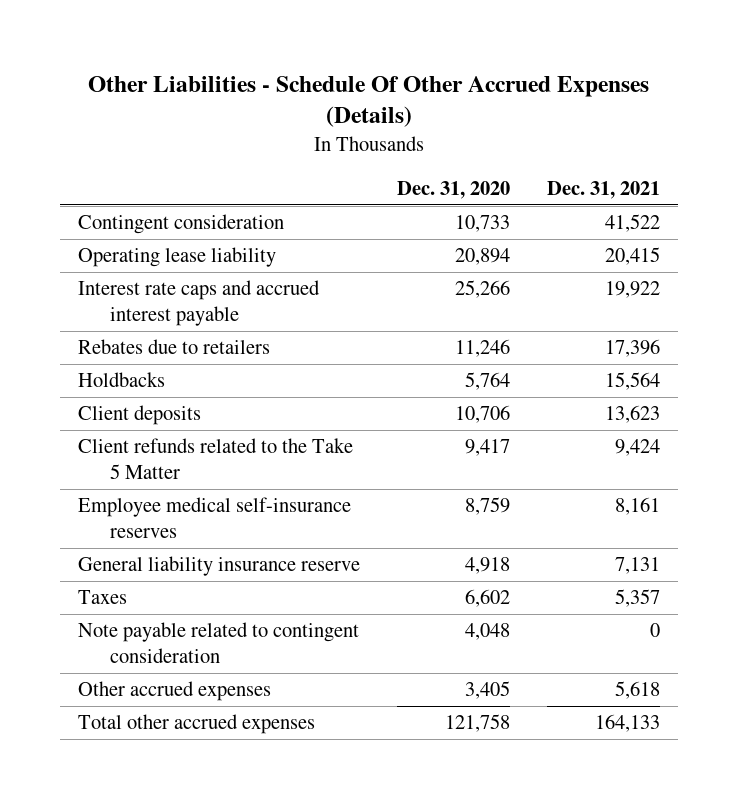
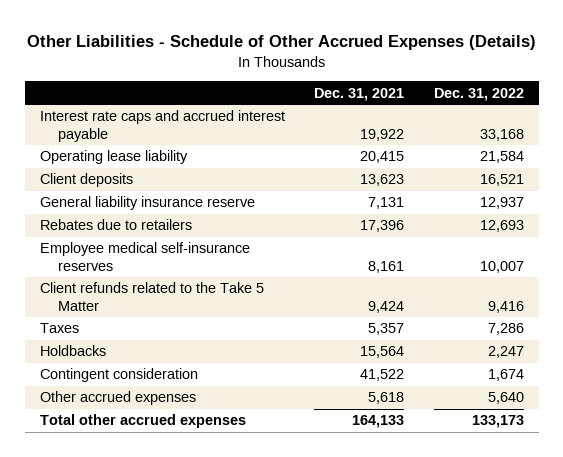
[88,75,650,128] Other Liabilities - Schedule Of Other Accrued Expenses (Details) -> [26,35,536,51] Other Liabilities - Schedule of Other Accrued Expenses (Details)
[397,180,511,199] Dec. 31, 2020 -> none
none -> [433,87,524,101] Dec. 31, 2022
[78,247,277,268] Operating lease liability -> [39,150,188,165] Operating lease liability
[78,339,271,355] Rebates due to retailers -> [39,219,192,231] Rebates due to retailers
[78,497,352,539] Employee medical self-insurance reserves -> [39,242,250,271] Employee medical self-insurance reserves
[78,438,354,480] Client refunds related to the Take 5 Matter -> [39,282,264,311] Client refunds related to the Take 5 Matter
[78,622,360,664] Note payable related to contingent consideration -> none
[78,372,166,388] Holdbacks -> [39,345,106,357] Holdbacks
[78,214,285,235] Contingent consideration -> [39,368,198,383] Contingent consideration

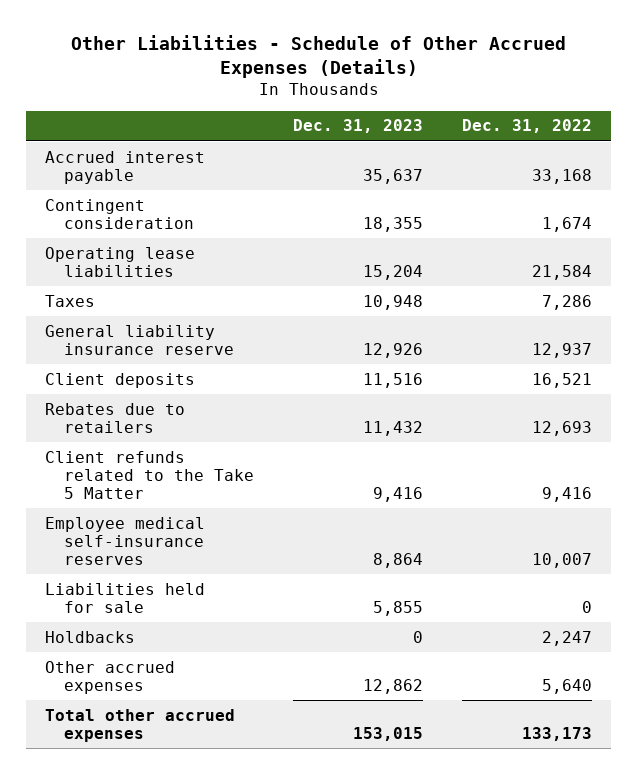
[314,87,405,101] Dec. 31, 2021 -> none
none -> [292,119,423,134] Dec. 31, 2023
[39,110,285,142] Interest rate caps and accrued interest payable -> [45,150,206,184] Accrued interest payable
[39,368,198,383] Contingent consideration -> [45,198,195,229] Contingent consideration
[39,150,188,165] Operating lease liability -> [45,246,196,277] Operating lease liabilities
[39,323,79,334] Taxes -> [45,294,96,307] Taxes
[39,173,133,188] Client deposits -> [45,372,196,388] Client deposits
[39,242,250,271] Employee medical self-insurance reserves -> [45,516,206,565] Employee medical self-insurance reserves
none -> [45,582,206,613] Liabilities held for sale

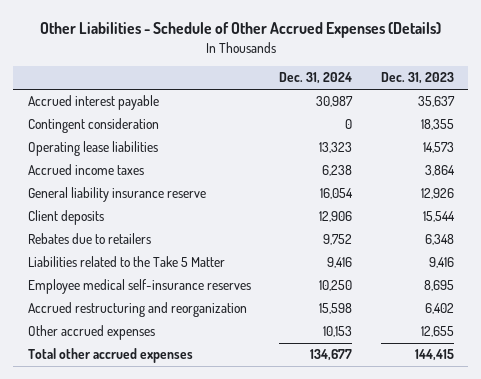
[461,119,592,134] Dec. 31, 2022 -> none
none -> [279,72,353,85] Dec. 31, 2024
[45,294,96,307] Taxes -> none
[362,264,423,280] 15,204 -> [422,142,454,154] 14,573
none -> [27,164,144,176] Accrued income taxes
[45,582,206,613] Liabilities held for sale -> none
[45,630,136,643] Holdbacks -> none
[362,372,423,388] 11,516 -> [422,211,455,223] 15,544
[362,420,423,436] 11,432 -> [424,234,454,246] 6,348
[45,450,255,499] Client refunds related to the Take 5 Matter -> [27,256,225,268] Liabilities related to the Take 5 Matter
[372,552,423,568] 8,864 -> [423,280,454,292] 8,695
none -> [27,302,247,318] Accrued restructuring and reorganization
[362,678,423,694] 12,862 -> [420,326,454,338] 12,655
[352,726,423,741] 153,015 -> [414,349,454,362] 144,415

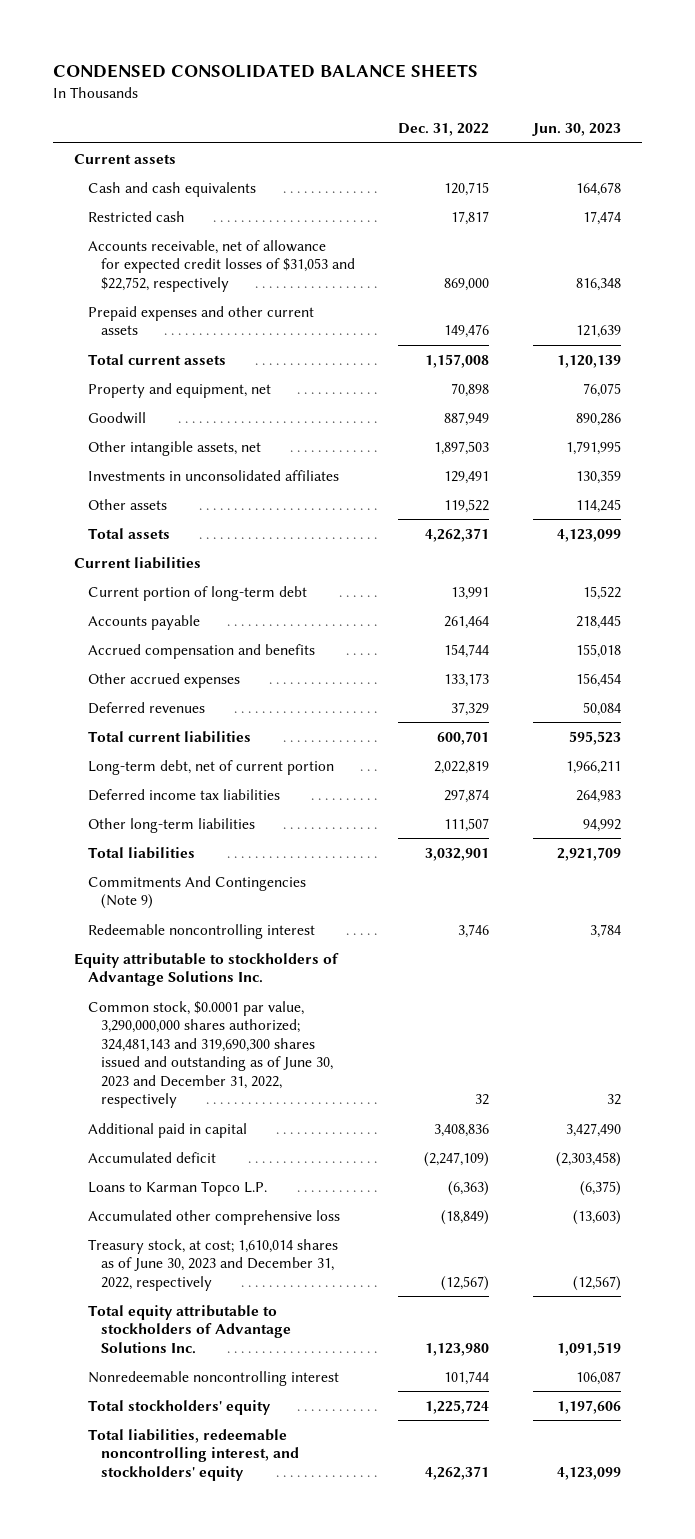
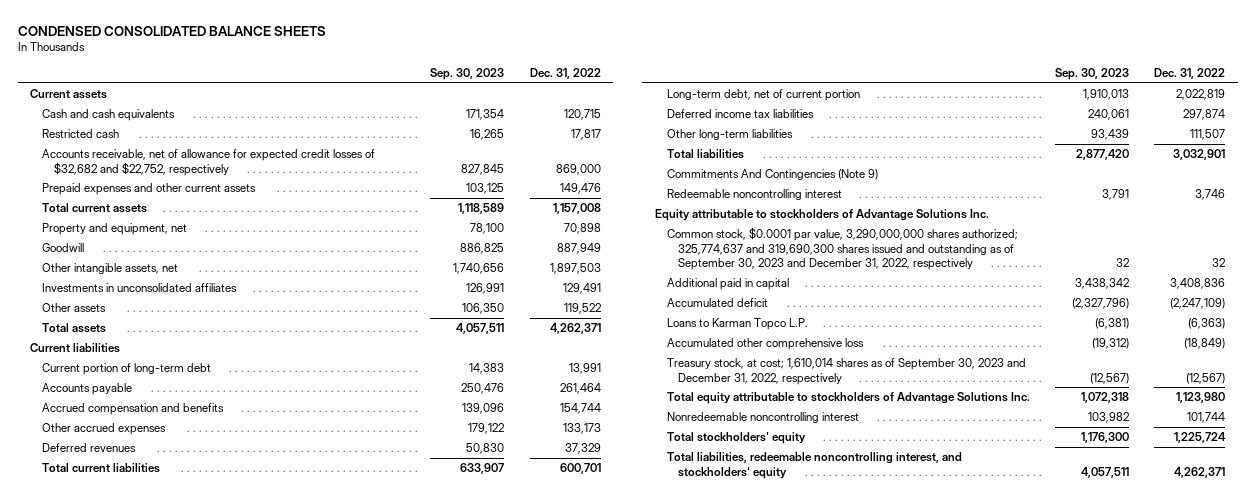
[531,123,621,137] Jun. 30, 2023 -> none
none -> [430,68,505,81] Sep. 30, 2023
[87,239,356,292] Accounts receivable, net of allowance for expected credit losses of $31,053 and $22,752, respectively -> [42,148,376,176] Accounts receivable, net of allowance for expected credit losses of $32,682 and $22,752, respectively
[87,1000,334,1109] Common stock, $0.0001 par value, 3,290,000,000 shares authorized; 324,481,143 and 319,690,300 shares issued and outstanding as of June 30, 2023 and December 31, 2022, respectively -> [666,226,1018,271] Common stock, $0.0001 par value, 3,290,000,000 shares authorized; 325,774,637 and 319,690,300 shares issued and outstanding as of September 30, 2023 and December 31, 2022, respectively
[87,1238,338,1291] Treasury stock, at cost; 1,610,014 shares as of June 30, 2023 and December 31, 2022, respectively -> [666,357,1026,385] Treasury stock, at cost; 1,610,014 shares as of September 30, 2023 and December 31, 2022, respectively

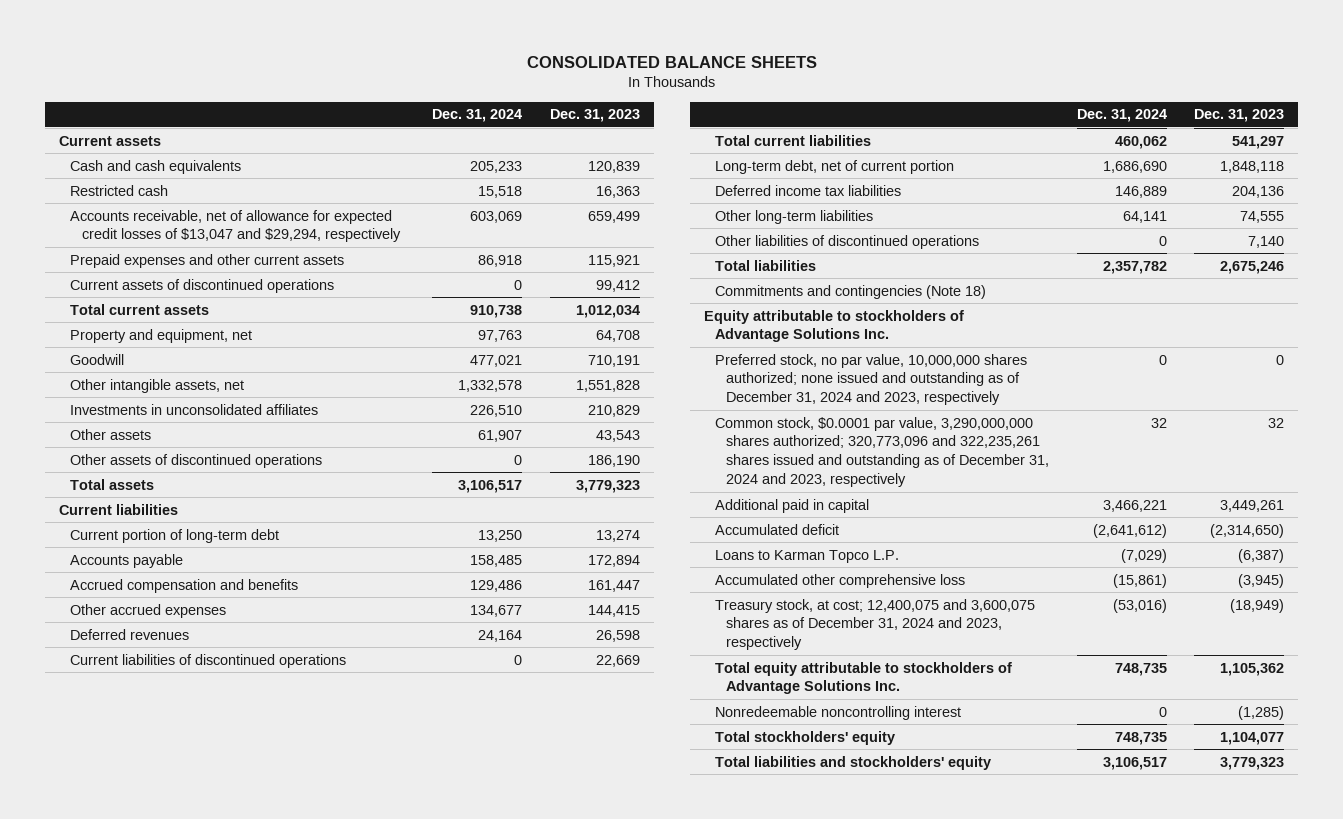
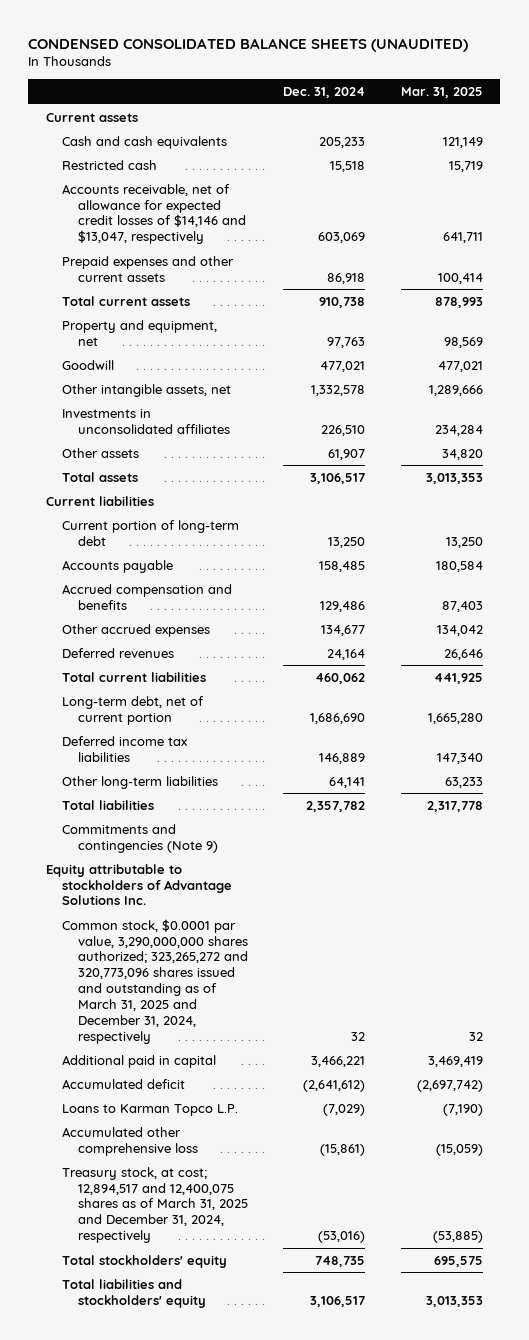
[526,55,817,68] CONSOLIDATED BALANCE SHEETS -> [28,37,469,52] CONDENSED CONSOLIDATED BALANCE SHEETS (UNAUDITED)
[549,109,640,123] Dec. 31, 2023 -> none
none -> [400,87,483,99] Mar. 31, 2025
[70,209,401,243] Accounts receivable, net of allowance for expected credit losses of $13,047 and $29,294, respectively -> [61,183,246,245] Accounts receivable, net of allowance for expected credit losses of $14,146 and $13,047, respectively
[70,278,335,293] Current assets of discontinued operations -> none
[70,453,323,468] Other assets of discontinued operations -> none
[70,653,347,668] Current liabilities of discontinued operations -> none
[714,234,979,249] Other liabilities of discontinued operations -> none
[714,284,986,299] Commitments and contingencies (Note 18) -> [61,823,218,853] Commitments and contingencies (Note 9)
[714,353,1027,406] Preferred stock, no par value, 10,000,000 shares authorized; none issued and outstanding as of December 31, 2024 and 2023, respectively -> none
[714,416,1050,488] Common stock, $0.0001 par value, 3,290,000,000 shares authorized; 320,773,096 and 322,235,261 shares issued and outstanding as of December 31, 2024 and 2023, respectively -> [61,918,248,1044] Common stock, $0.0001 par value, 3,290,000,000 shares authorized; 323,265,272 and 320,773,096 shares issued and outstanding as of March 31, 2025 and December 31, 2024, respectively
[714,661,1012,695] Total equity attributable to stockholders of Advantage Solutions Inc. -> none
[714,705,961,720] Nonredeemable noncontrolling interest -> none
[714,598,1035,651] Treasury stock, at cost; 12,400,075 and 3,600,075 shares as of December 31, 2024 and 2023, respectively -> [61,1166,248,1244] Treasury stock, at cost; 12,894,517 and 12,400,075 shares as of March 31, 2025 and December 31, 2024, respectively

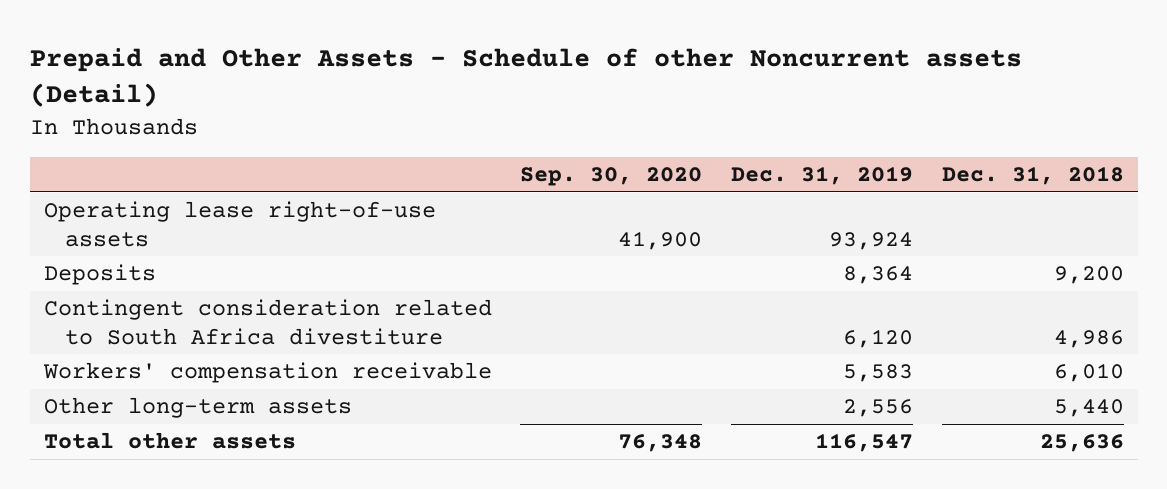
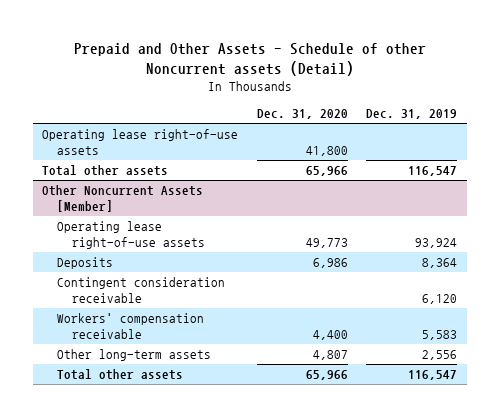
[520,167,703,187] Sep. 30, 2020 -> none
[941,166,1124,186] Dec. 31, 2018 -> none
none -> [256,108,348,119] Dec. 31, 2020
none -> [42,129,239,155] Operating lease right-of-use assets
none -> [42,165,169,177] Total other assets
none -> [42,185,204,212] Other Noncurrent Assets [Member]
[43,299,492,345] Contingent consideration related to South Africa divestiture -> [56,277,225,303] Contingent consideration receivable

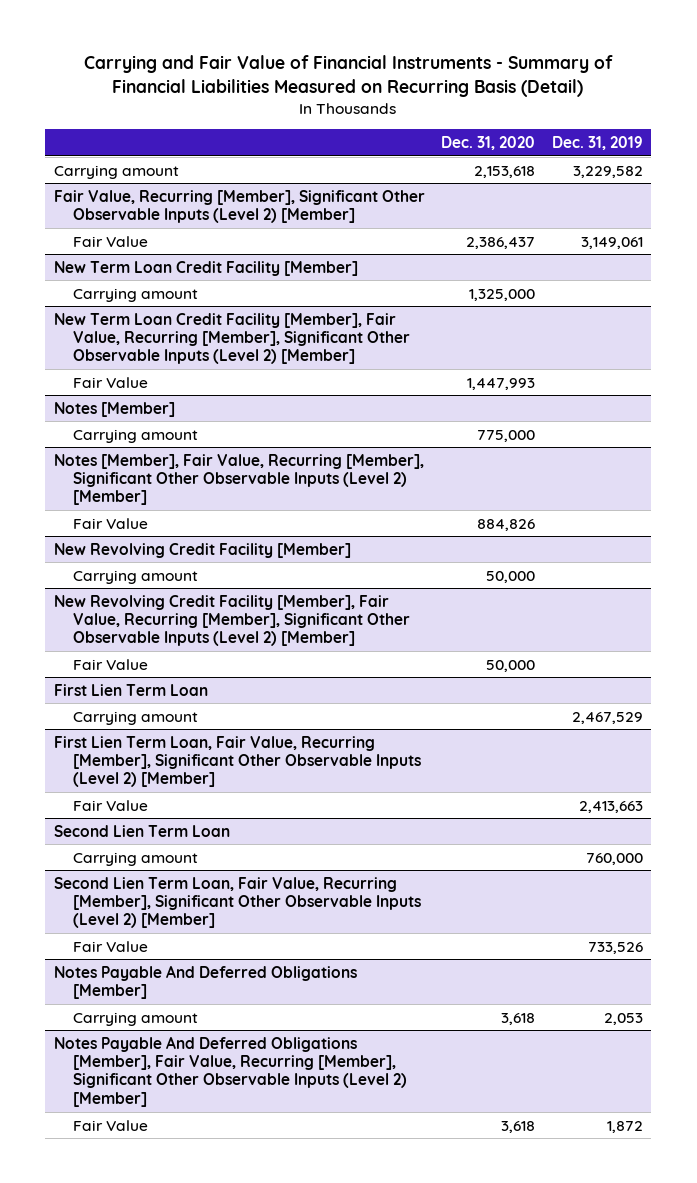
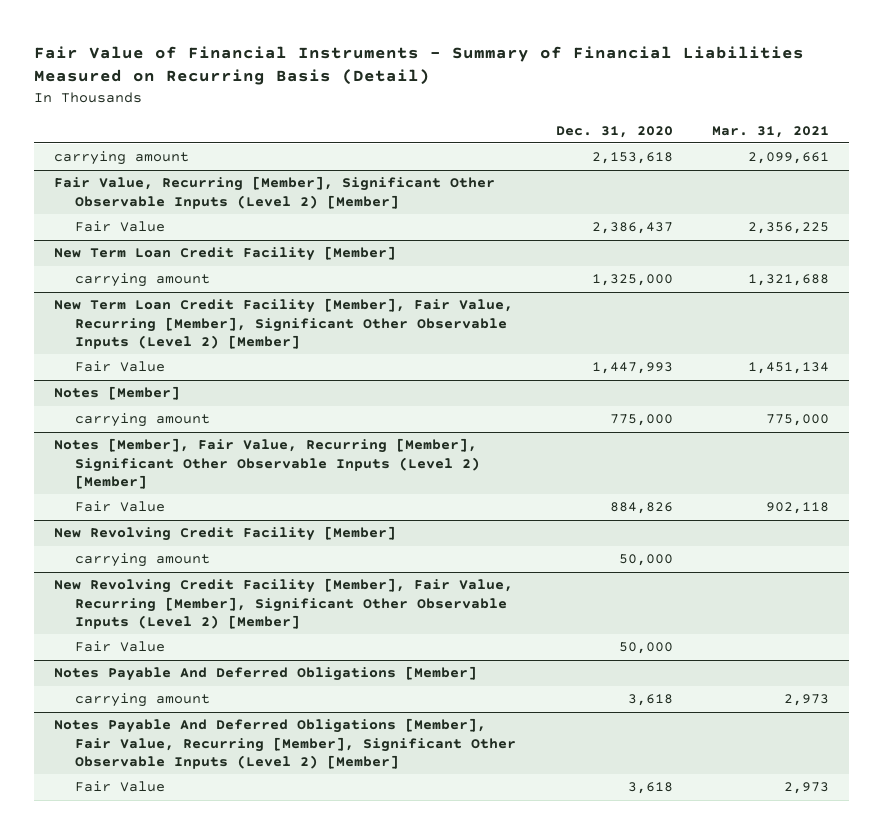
[84,55,614,98] Carrying and Fair Value of Financial Instruments - Summary of Financial Liabilities Measured on Recurring Basis (Detail) -> [34,45,805,86] Fair Value of Financial Instruments - Summary of Financial Liabilities Measured on Recurring Basis (Detail)
[551,135,643,150] Dec. 31, 2019 -> none
none -> [712,125,830,138] Mar. 31, 2021
[53,164,179,179] Carrying amount -> [54,151,190,166] carrying amount
[73,287,199,302] Carrying amount -> [74,273,210,288] carrying amount
[73,428,199,443] Carrying amount -> [74,413,210,428] carrying amount
[73,569,199,584] Carrying amount -> [74,553,210,568] carrying amount
[53,683,208,696] First Lien Term Loan -> none
[73,710,199,725] Carrying amount -> none
[53,735,422,788] First Lien Term Loan, Fair Value, Recurring [Member], Significant Other Observable Inputs (Level 2) [Member] -> none
[73,799,149,811] Fair Value -> none
[53,824,230,837] Second Lien Term Loan -> none
[73,851,199,866] Carrying amount -> none
[53,876,422,929] Second Lien Term Loan, Fair Value, Recurring [Member], Significant Other Observable Inputs (Level 2) [Member] -> none
[73,940,149,952] Fair Value -> none
[73,1011,199,1026] Carrying amount -> [74,693,210,708] carrying amount

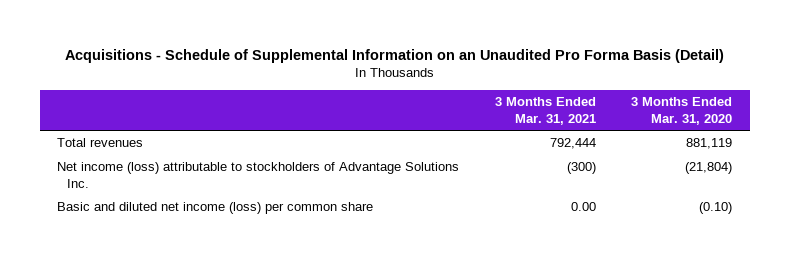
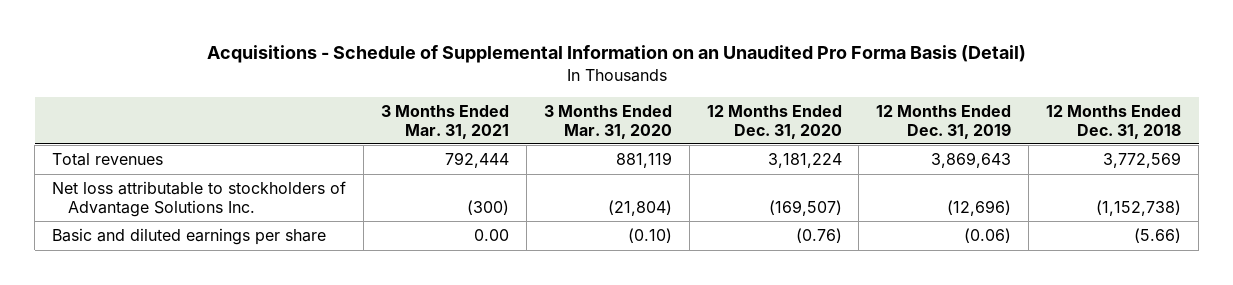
none -> [706,104,842,139] 12 Months Ended Dec. 31, 2020
none -> [876,104,1012,139] 12 Months Ended Dec. 31, 2019
none -> [1046,104,1182,139] 12 Months Ended Dec. 31, 2018
[57,162,460,188] Net income (loss) attributable to stockholders of Advantage Solutions Inc. -> [52,181,347,217] Net loss attributable to stockholders of Advantage Solutions Inc.
[57,202,374,215] Basic and diluted net income (loss) per common share -> [52,228,327,246] Basic and diluted earnings per share

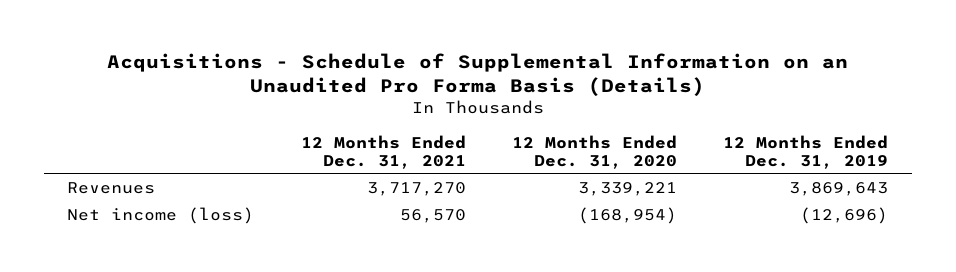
[206,45,1026,64] Acquisitions - Schedule of Supplemental Information on an Unaudited Pro Forma Basis (Detail) -> [106,53,848,97] Acquisitions - Schedule of Supplemental Information on an Unaudited Pro Forma Basis (Details)
[380,104,509,139] 3 Months Ended Mar. 31, 2021 -> none
[543,104,672,139] 3 Months Ended Mar. 31, 2020 -> none
[1046,104,1182,139] 12 Months Ended Dec. 31, 2018 -> none
none -> [300,134,466,169] 12 Months Ended Dec. 31, 2021
[52,228,327,246] Basic and diluted earnings per share -> none
[52,153,164,167] Total revenues -> [67,181,156,194] Revenues
[767,153,842,169] 3,181,224 -> [578,181,678,196] 3,339,221
[52,181,347,217] Net loss attributable to stockholders of Advantage Solutions Inc. -> [67,206,255,224] Net income (loss)
[768,199,842,216] (169,507) -> [578,206,678,224] (168,954)

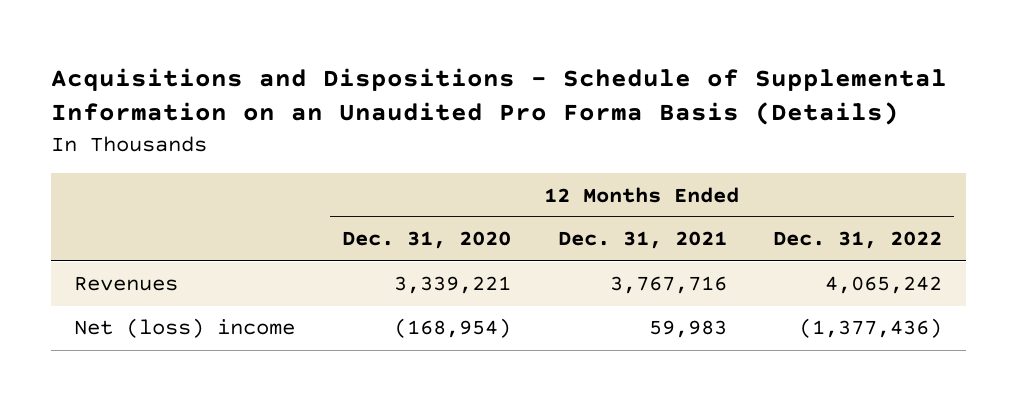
[106,53,848,97] Acquisitions - Schedule of Supplemental Information on an Unaudited Pro Forma Basis (Details) -> [50,67,947,126] Acquisitions and Dispositions - Schedule of Supplemental Information on an Unaudited Pro Forma Basis (Details)
[723,134,889,169] 12 Months Ended Dec. 31, 2019 -> none
none -> [773,231,943,250] Dec. 31, 2022
[366,181,466,196] 3,717,270 -> [609,276,727,295] 3,767,716
[67,206,255,224] Net income (loss) -> [74,318,296,339] Net (loss) income
[399,208,466,223] 56,570 -> [648,320,727,339] 59,983

